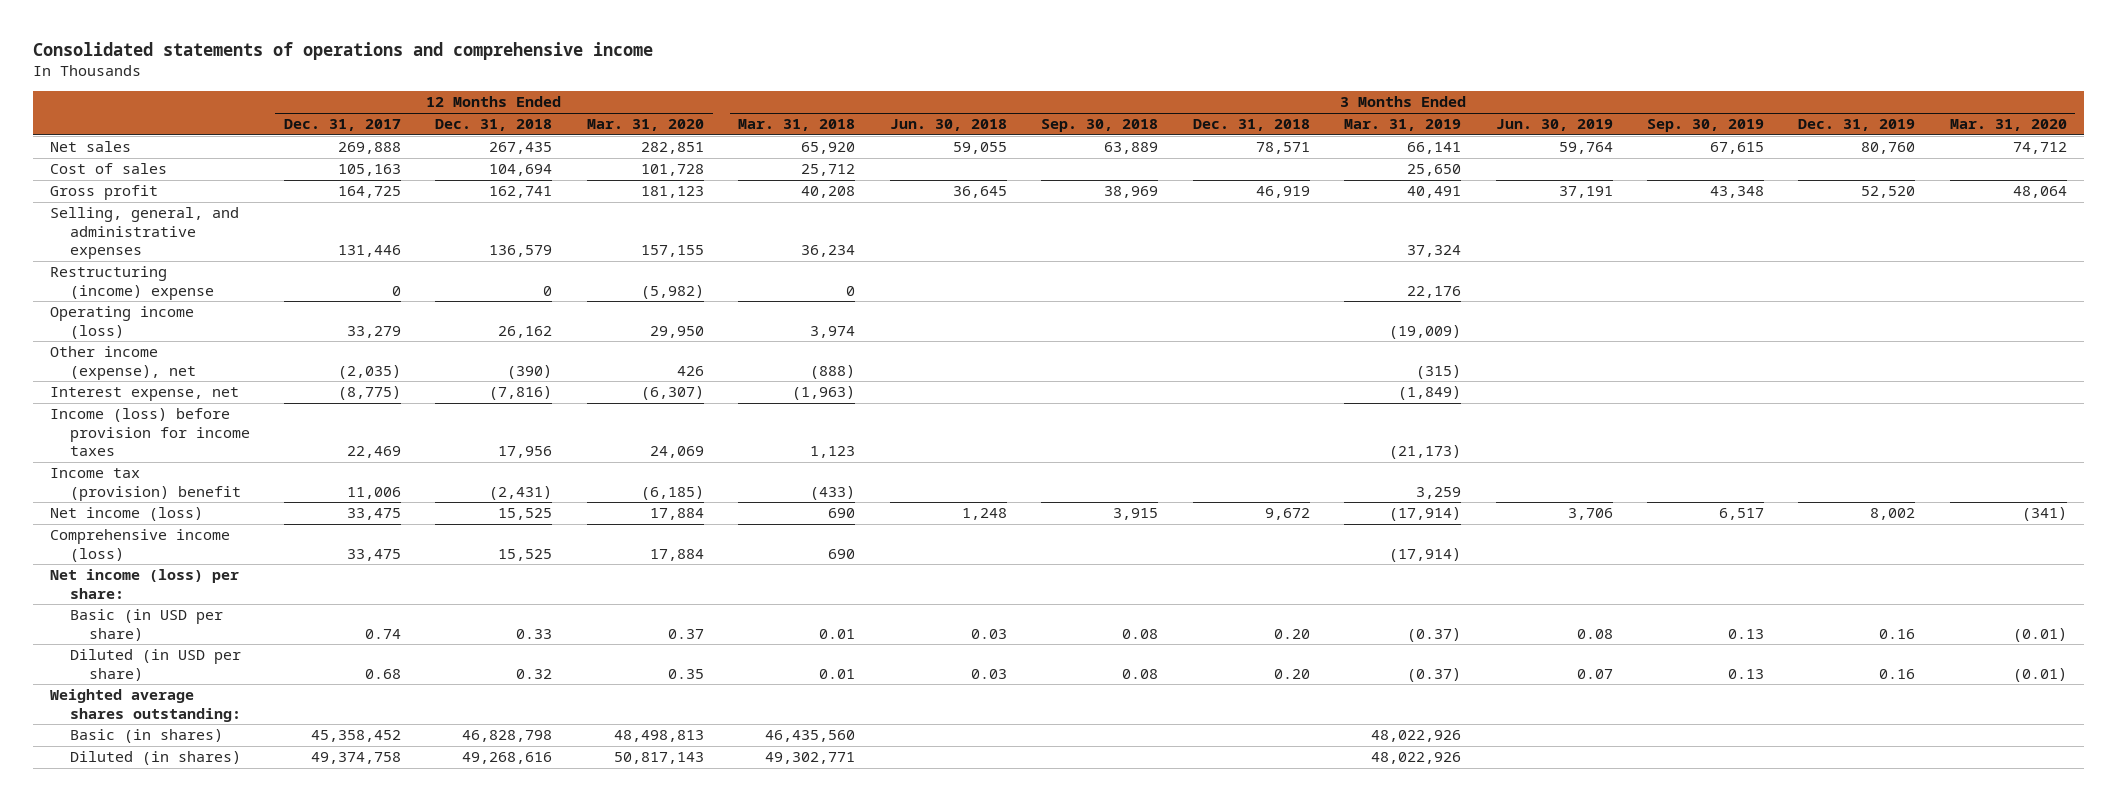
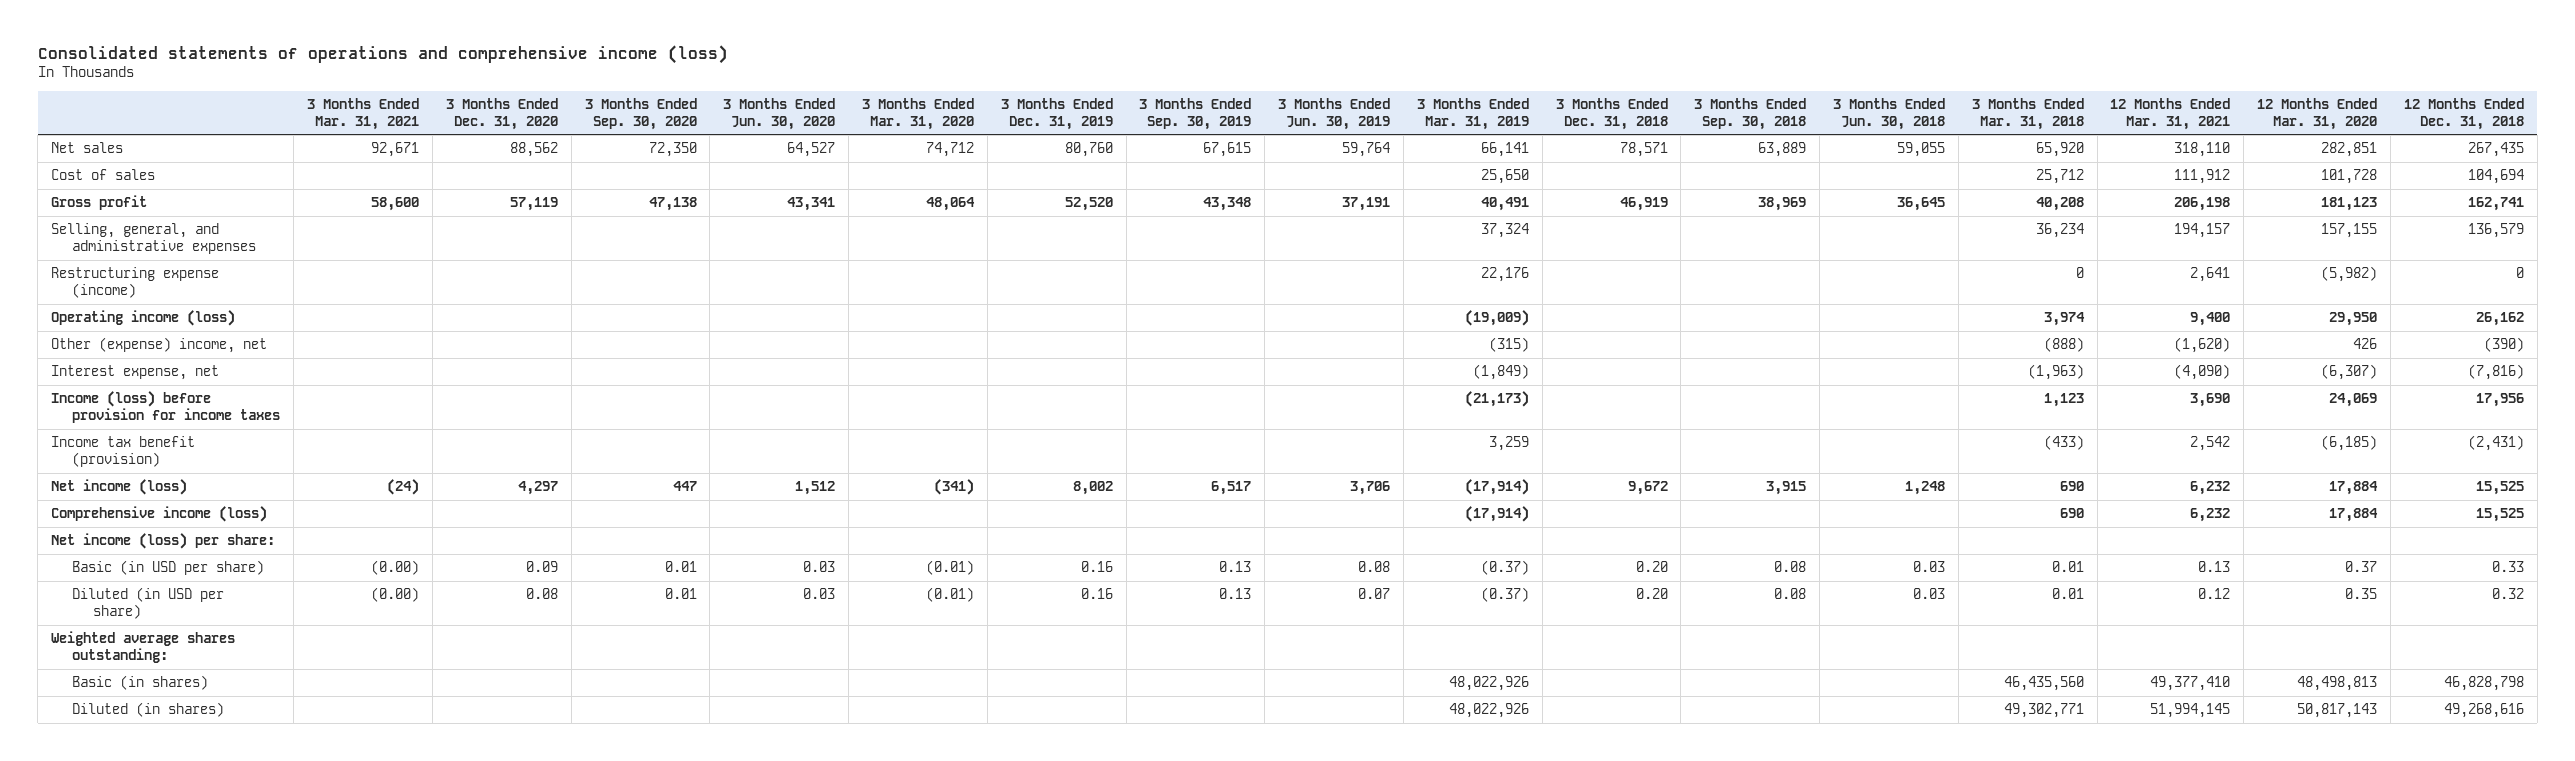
[33,42,654,61] Consolidated statements of operations and comprehensive income -> [37,44,728,64] Consolidated statements of operations and comprehensive income (loss)
[284,119,402,132] Dec. 31, 2017 -> none
none -> [307,97,420,130] 3 Months Ended Mar. 31, 2021
none -> [445,97,558,130] 3 Months Ended Dec. 31, 2020
none -> [584,97,697,130] 3 Months Ended Sep. 30, 2020
none -> [723,97,836,130] 3 Months Ended Jun. 30, 2020
none -> [2110,97,2231,130] 12 Months Ended Mar. 31, 2021
[50,266,214,300] Restructuring (income) expense -> [51,267,220,299] Restructuring expense (income)
[50,346,196,380] Other income (expense), net -> [51,337,268,354] Other (expense) income, net
[50,468,241,501] Income tax (provision) benefit -> [51,436,196,468] Income tax benefit (provision)

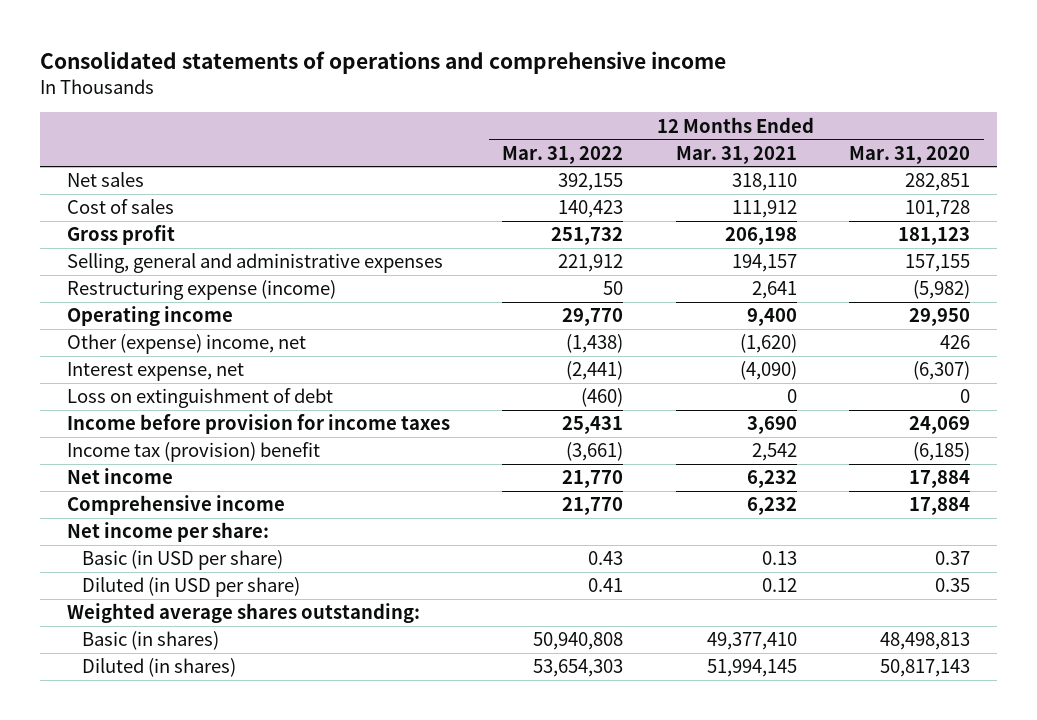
[37,44,728,64] Consolidated statements of operations and comprehensive income (loss) -> [40,51,727,75] Consolidated statements of operations and comprehensive income
[307,97,420,130] 3 Months Ended Mar. 31, 2021 -> none
[445,97,558,130] 3 Months Ended Dec. 31, 2020 -> none
[584,97,697,130] 3 Months Ended Sep. 30, 2020 -> none
[723,97,836,130] 3 Months Ended Jun. 30, 2020 -> none
[861,97,974,130] 3 Months Ended Mar. 31, 2020 -> none
[1000,97,1113,130] 3 Months Ended Dec. 31, 2019 -> none
[1139,97,1252,130] 3 Months Ended Sep. 30, 2019 -> none
[1278,97,1391,130] 3 Months Ended Jun. 30, 2019 -> none
[1416,97,1529,130] 3 Months Ended Mar. 31, 2019 -> none
[1555,97,1668,130] 3 Months Ended Dec. 31, 2018 -> none
[1694,97,1807,130] 3 Months Ended Sep. 30, 2018 -> none
[1832,97,1945,130] 3 Months Ended Jun. 30, 2018 -> none
[1971,97,2084,130] 3 Months Ended Mar. 31, 2018 -> none
[2403,97,2524,130] 12 Months Ended Dec. 31, 2018 -> none
none -> [502,145,624,164] Mar. 31, 2022
[51,223,257,255] Selling, general, and administrative expenses -> [66,253,443,274] Selling, general and administrative expenses
[51,310,236,327] Operating income (loss) -> [66,306,233,327] Operating income
none -> [66,388,333,409] Loss on extinguishment of debt
[51,391,281,424] Income (loss) before provision for income taxes -> [66,414,450,435] Income before provision for income taxes
[51,436,196,468] Income tax benefit (provision) -> [66,442,320,463] Income tax (provision) benefit
[51,479,188,496] Net income (loss) -> [66,468,173,485] Net income
[51,506,268,523] Comprehensive income (loss) -> [66,495,285,516] Comprehensive income
[51,533,276,550] Net income (loss) per share: -> [66,522,269,543] Net income per share:

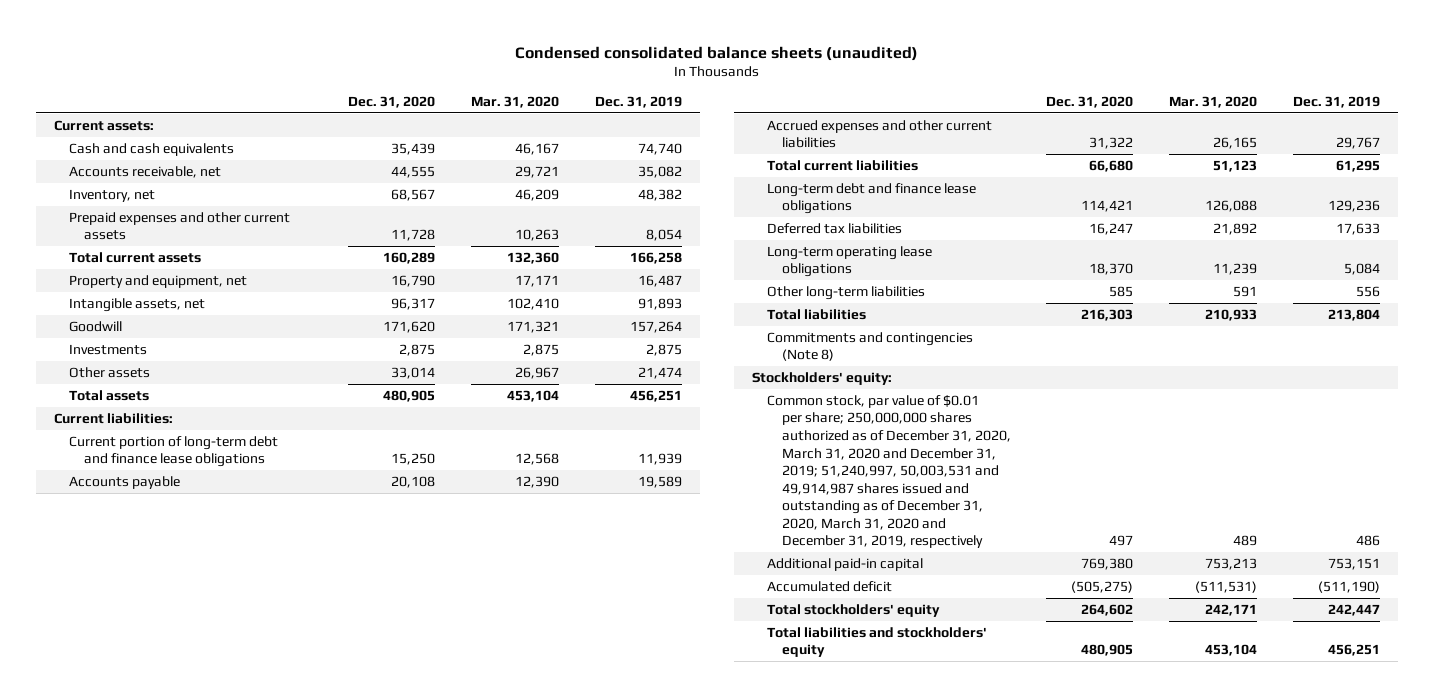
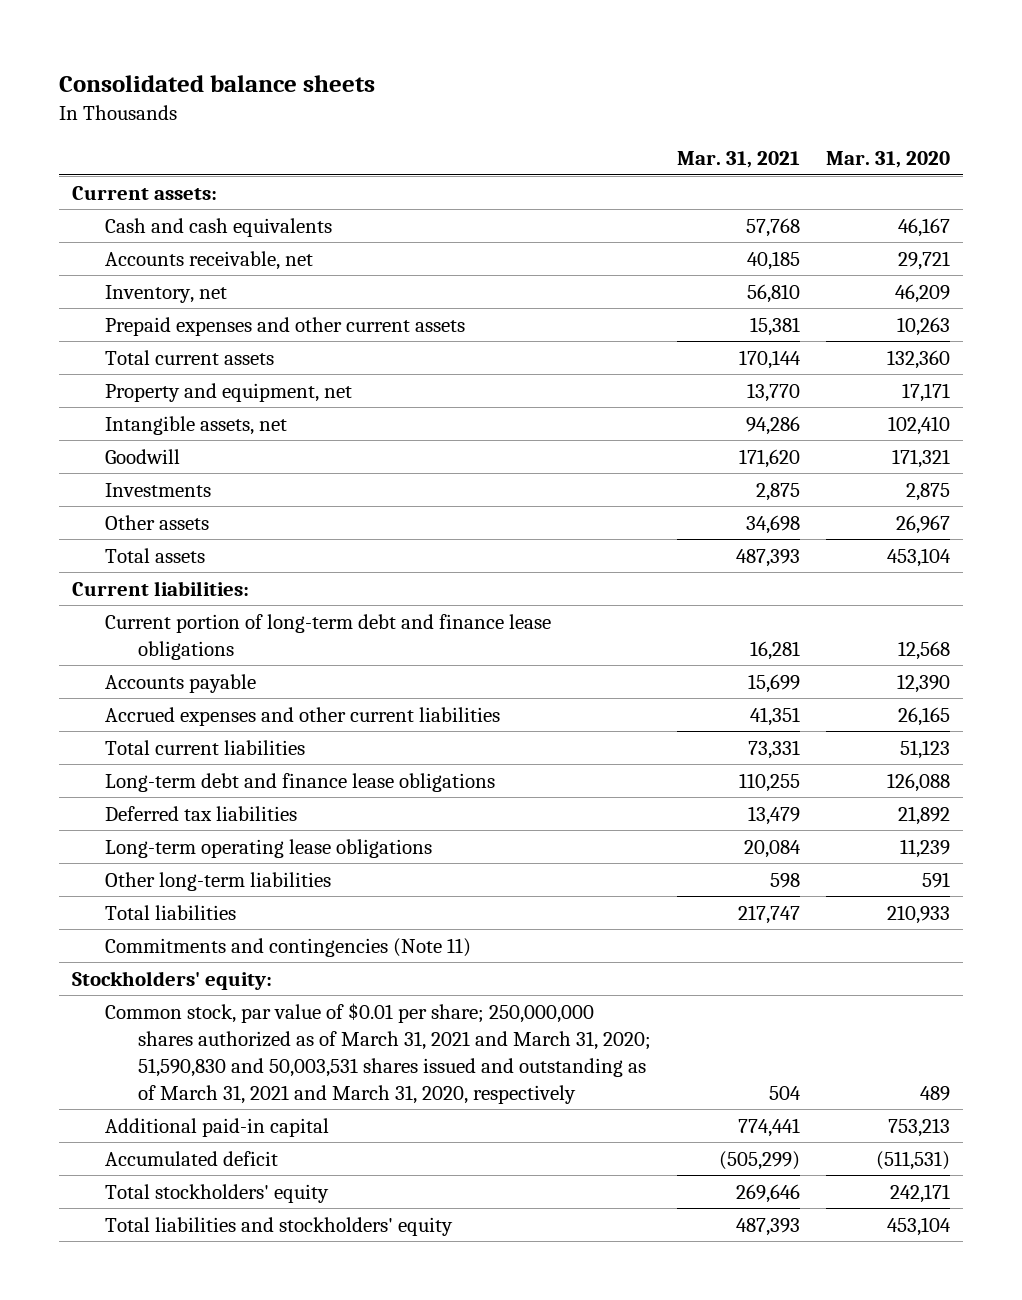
[514,45,918,61] Condensed consolidated balance sheets (unaudited) -> [59,74,376,92] Consolidated balance sheets
[348,95,436,108] Dec. 31, 2020 -> none
[594,95,682,108] Dec. 31, 2019 -> none
none -> [676,151,800,169] Mar. 31, 2021
[766,331,973,362] Commitments and contingencies (Note 8) -> [105,937,472,957] Commitments and contingencies (Note 11)
[766,394,1011,549] Common stock, par value of $0.01 per share; 250,000,000 shares authorized as of December 31, 2020, March 31, 2020 and December 31, 2019; 51,240,997, 50,003,531 and 49,914,987 shares issued and outstanding as of December 31, 2020, March 31, 2020 and December 31, 2019, respectively -> [105,1002,652,1104] Common stock, par value of $0.01 per share; 250,000,000 shares authorized as of March 31, 2021 and March 31, 2020; 51,590,830 and 50,003,531 shares issued and outstanding as of March 31, 2021 and March 31, 2020, respectively

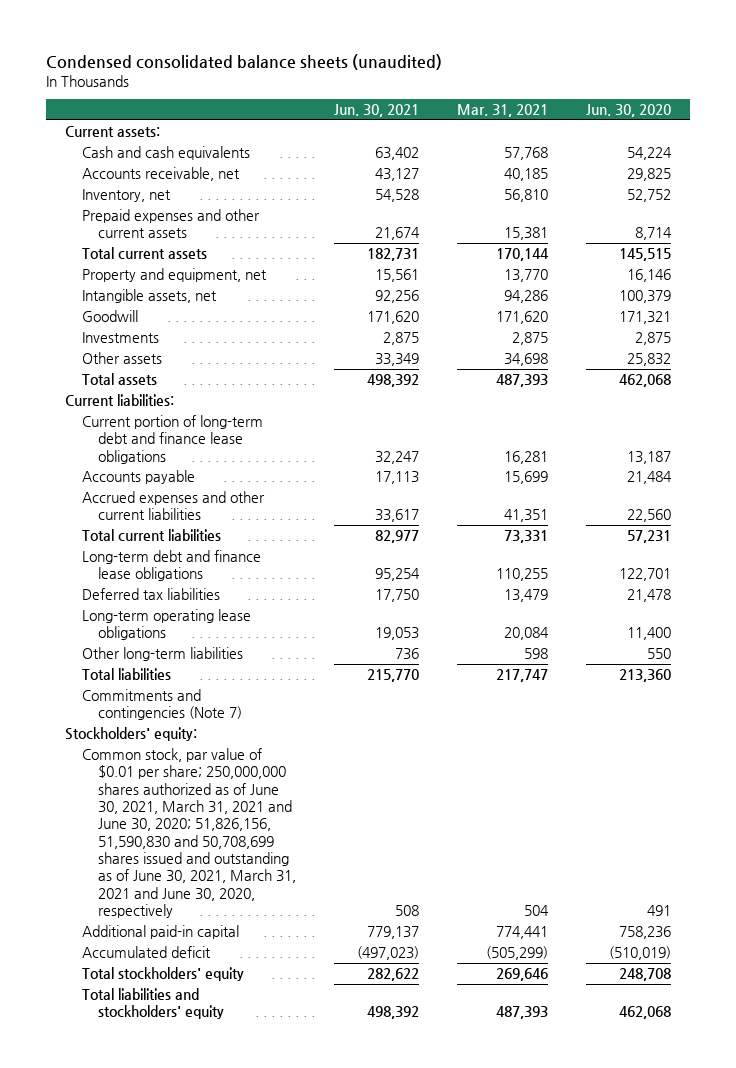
[59,74,376,92] Consolidated balance sheets -> [46,54,443,71] Condensed consolidated balance sheets (unaudited)
[825,151,950,169] Mar. 31, 2020 -> none
none -> [334,104,420,118] Jun. 30, 2021
none -> [585,104,671,118] Jun. 30, 2020
[105,937,472,957] Commitments and contingencies (Note 11) -> [81,689,243,721] Commitments and contingencies (Note 7)
[105,1002,652,1104] Common stock, par value of $0.01 per share; 250,000,000 shares authorized as of March 31, 2021 and March 31, 2020; 51,590,830 and 50,003,531 shares issued and outstanding as of March 31, 2021 and March 31, 2020, respectively -> [81,748,297,919] Common stock, par value of $0.01 per share; 250,000,000 shares authorized as of June 30, 2021, March 31, 2021 and June 30, 2020; 51,826,156, 51,590,830 and 50,708,699 shares issued and outstanding as of June 30, 2021, March 31, 2021 and June 30, 2020, respectively

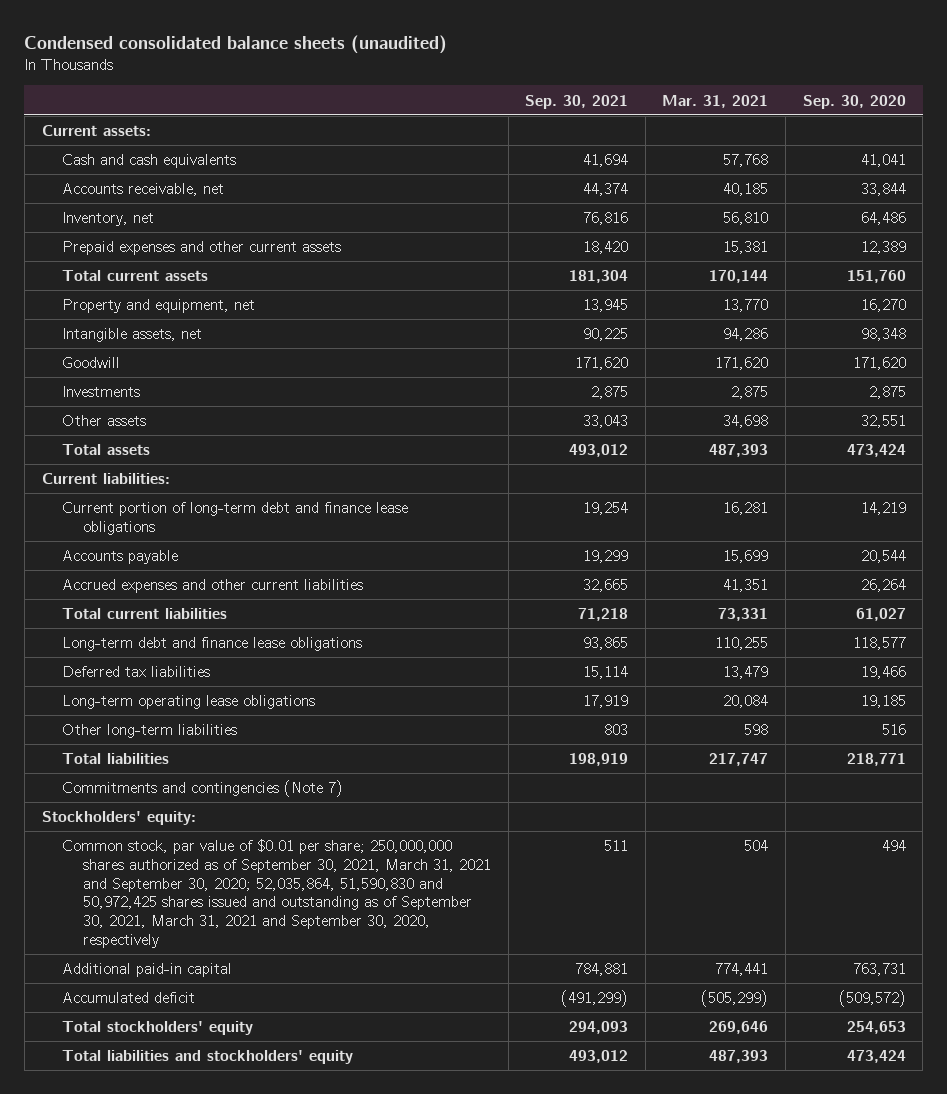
[334,104,420,118] Jun. 30, 2021 -> none
[585,104,671,118] Jun. 30, 2020 -> none
none -> [525,94,629,109] Sep. 30, 2021
none -> [802,94,906,109] Sep. 30, 2020
[81,748,297,919] Common stock, par value of $0.01 per share; 250,000,000 shares authorized as of June 30, 2021, March 31, 2021 and June 30, 2020; 51,826,156, 51,590,830 and 50,708,699 shares issued and outstanding as of June 30, 2021, March 31, 2021 and June 30, 2020, respectively -> [62,839,491,948] Common stock, par value of $0.01 per share; 250,000,000 shares authorized as of September 30, 2021, March 31, 2021 and September 30, 2020; 52,035,864, 51,590,830 and 50,972,425 shares issued and outstanding as of September 30, 2021, March 31, 2021 and September 30, 2020, respectively

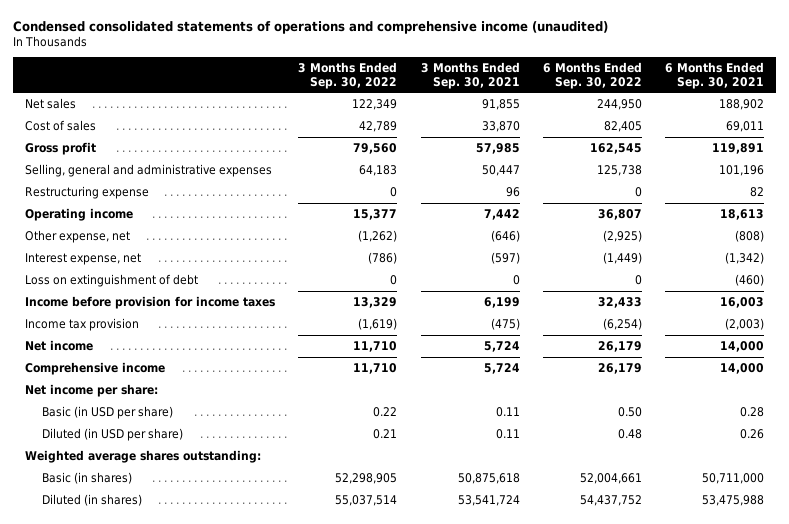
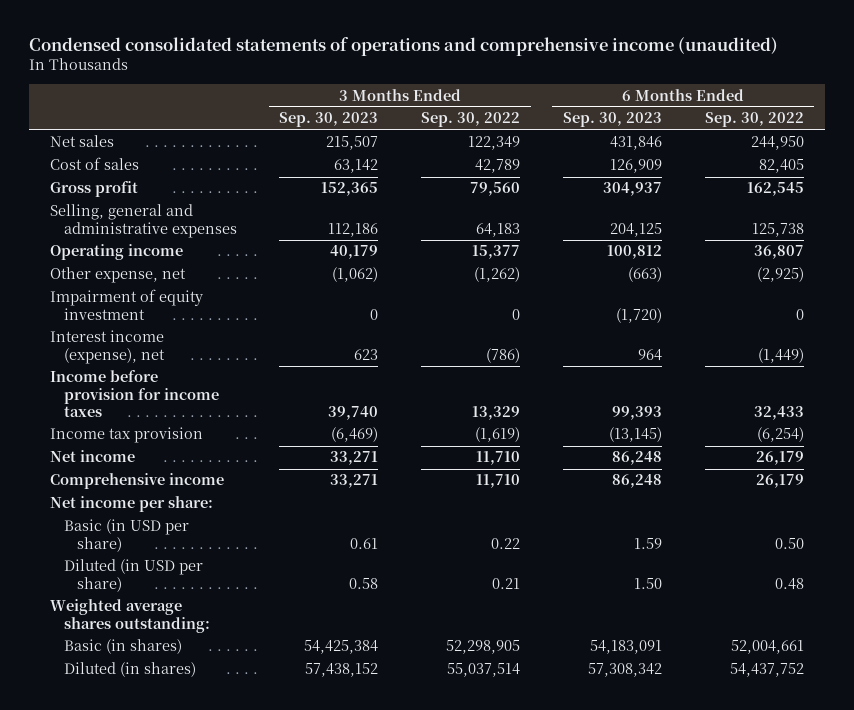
[420,62,520,89] 3 Months Ended Sep. 30, 2021 -> none
[665,62,765,89] 6 Months Ended Sep. 30, 2021 -> none
none -> [279,112,379,128] Sep. 30, 2023
none -> [562,112,662,128] Sep. 30, 2023
[24,185,149,199] Restructuring expense -> none
[24,273,198,287] Loss on extinguishment of debt -> none
none -> [49,289,203,320] Impairment of equity investment
[24,252,141,265] Interest expense, net -> [49,330,165,364] Interest income (expense), net

